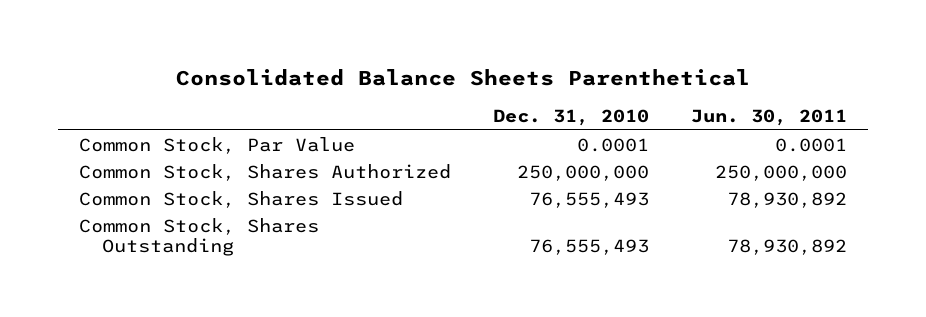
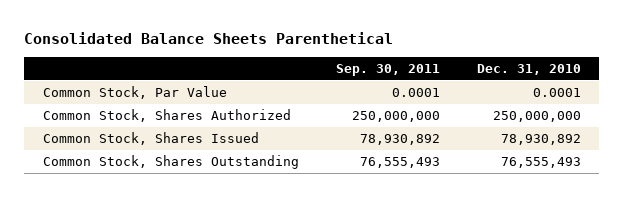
[690,109,847,127] Jun. 30, 2011 -> none
none -> [335,63,440,76] Sep. 30, 2011
[529,191,650,208] 76,555,493 -> [500,134,581,146] 78,930,892

